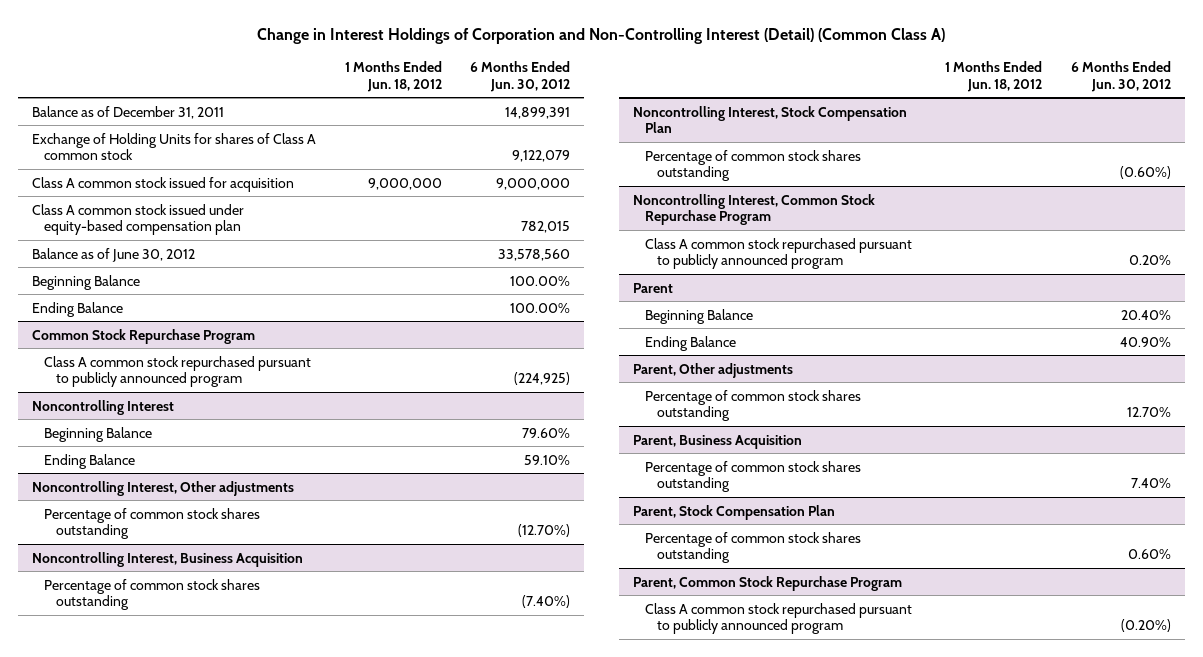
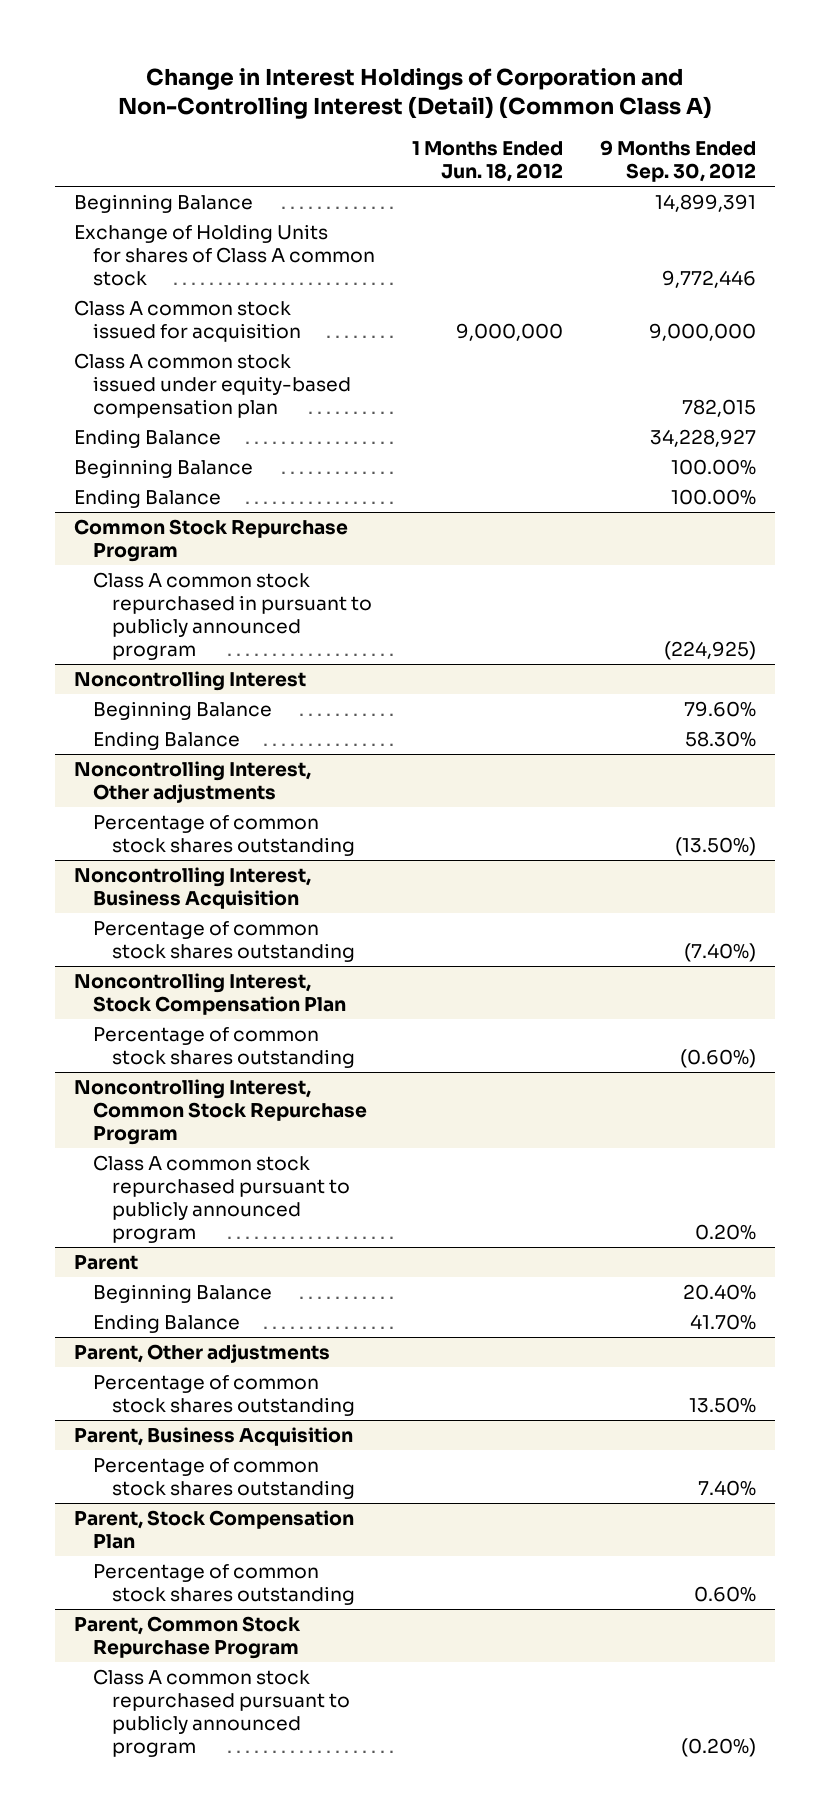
[469,61,570,92] 6 Months Ended Jun. 30, 2012 -> none
none -> [600,140,757,183] 9 Months Ended Sep. 30, 2012
[32,105,225,119] Balance as of December 31, 2011 -> [73,193,253,213] Beginning Balance
[32,247,196,262] Balance as of June 30, 2012 -> [73,428,221,448] Ending Balance
[44,355,312,387] Class A common stock repurchased pursuant to publicly announced program -> [93,571,373,660] Class A common stock repurchased in pursuant to publicly announced program

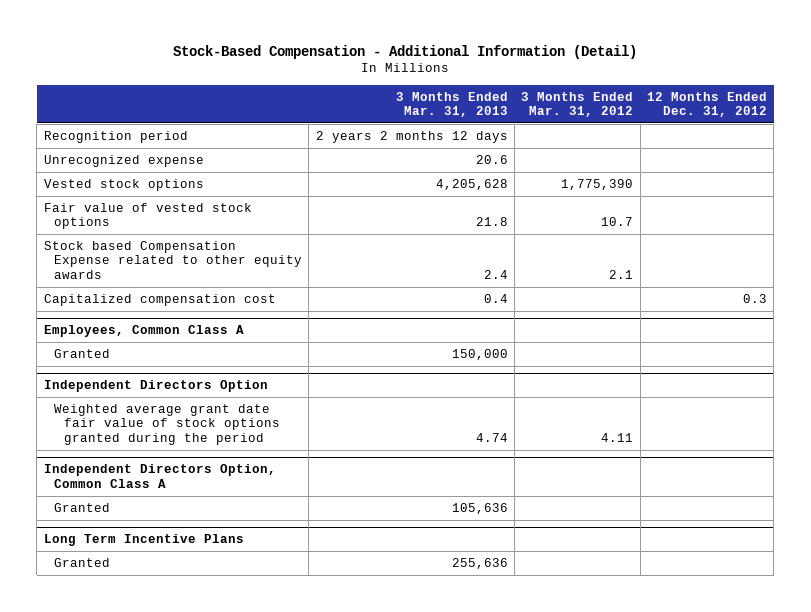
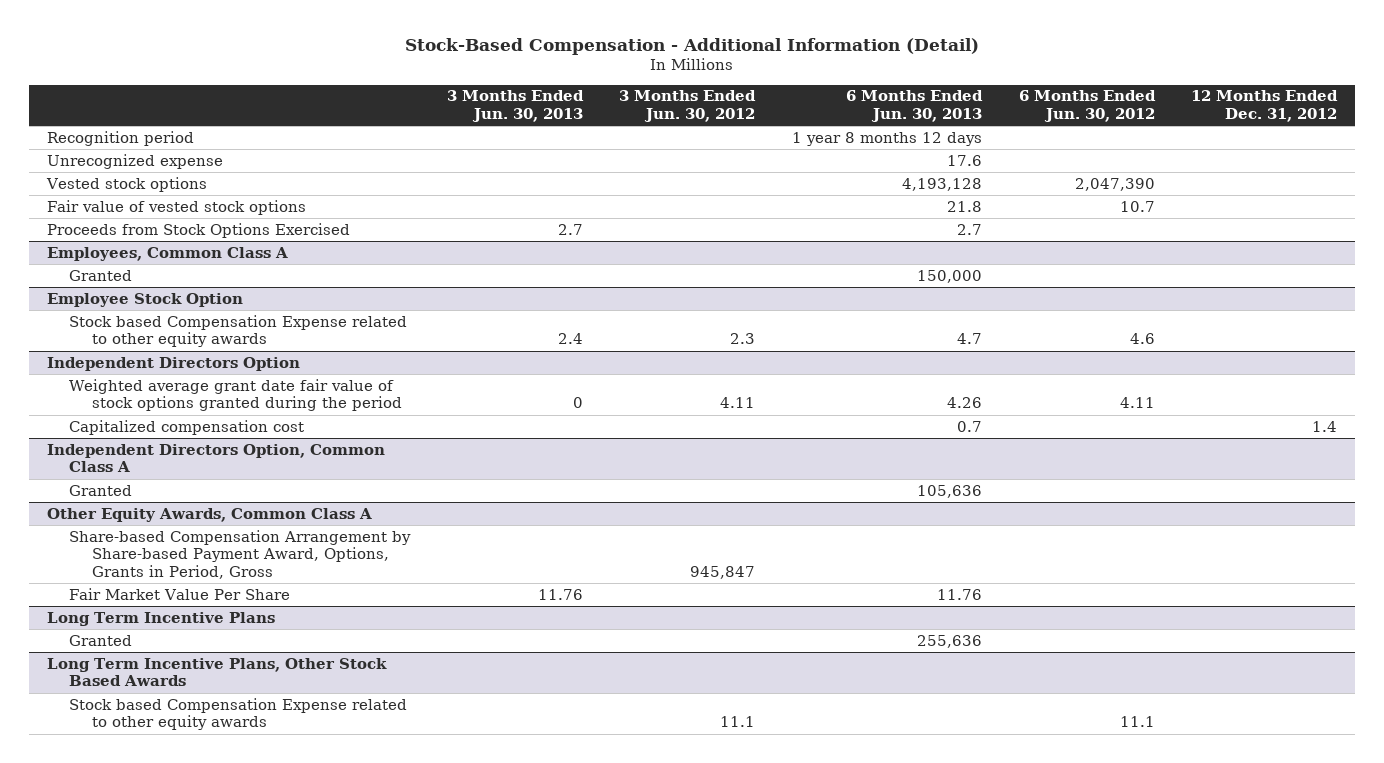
[395,91,508,118] 3 Months Ended Mar. 31, 2013 -> none
[521,91,634,118] 3 Months Ended Mar. 31, 2012 -> none
none -> [446,90,584,123] 3 Months Ended Jun. 30, 2013
none -> [619,90,757,123] 3 Months Ended Jun. 30, 2012
none -> [845,90,983,123] 6 Months Ended Jun. 30, 2013
none -> [1018,90,1156,123] 6 Months Ended Jun. 30, 2012
[43,240,302,279] Stock based Compensation Expense related to other equity awards -> none
[43,293,276,306] Capitalized compensation cost -> none
none -> [46,222,350,238] Proceeds from Stock Options Exercised
none -> [46,292,243,307] Employee Stock Option
none -> [69,314,408,348] Stock based Compensation Expense related to other equity awards
none -> [69,419,305,435] Capitalized compensation cost
none -> [46,507,372,522] Other Equity Awards, Common Class A
none -> [69,529,412,580] Share-based Compensation Arrangement by Share-based Payment Award, Options, Grants in Period, Gross
none -> [69,587,291,600] Fair Market Value Per Share
none -> [46,657,387,687] Long Term Incentive Plans, Other Stock Based Awards
none -> [69,697,408,731] Stock based Compensation Expense related to other equity awards

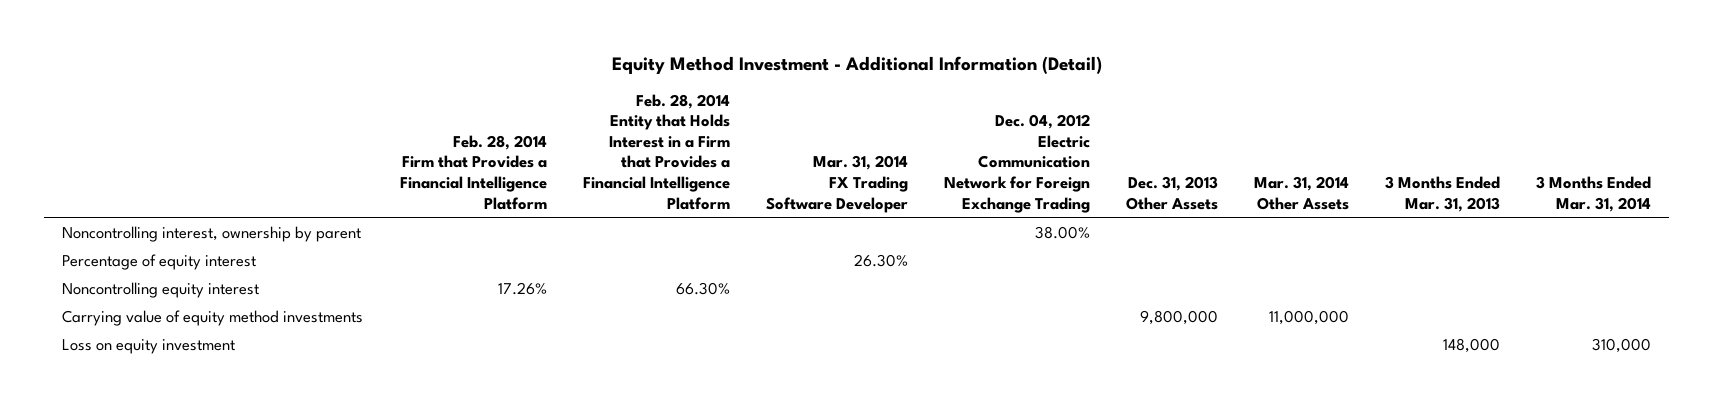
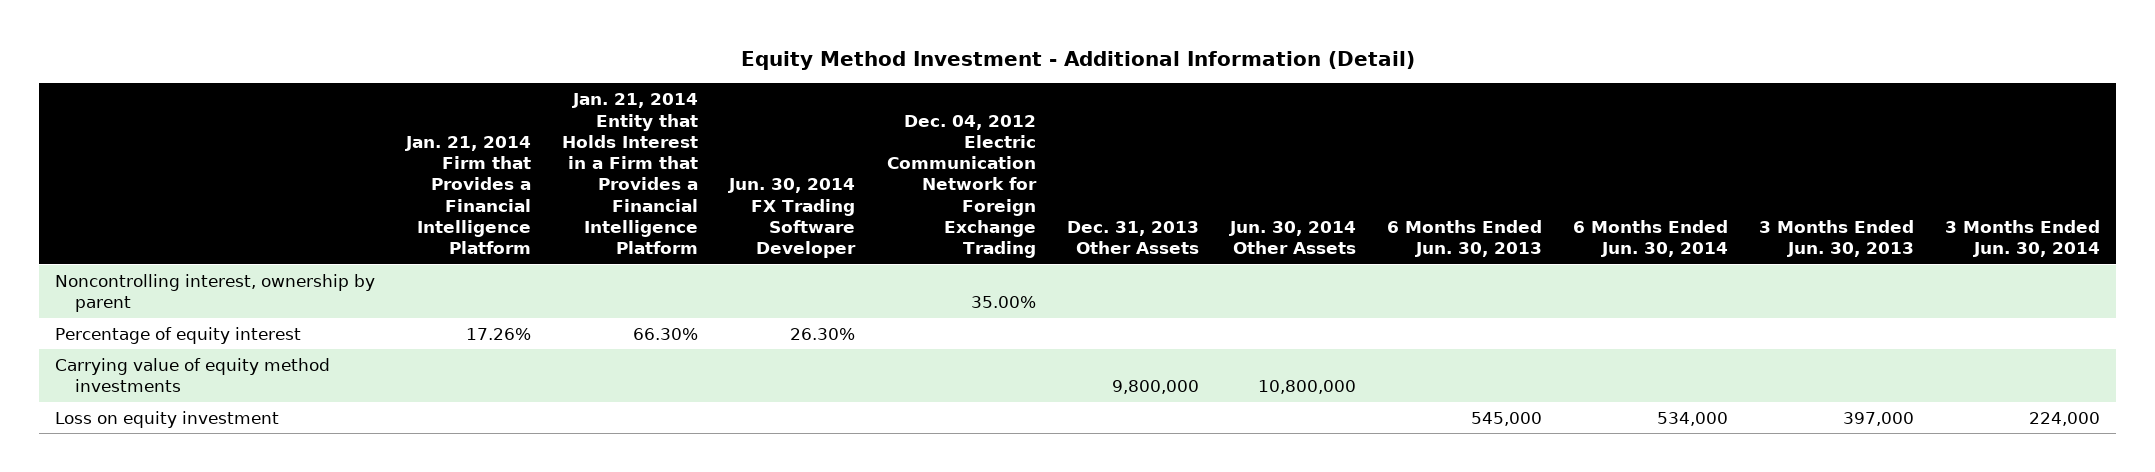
[399,134,547,210] Feb. 28, 2014 Firm that Provides a Financial Intelligence Platform -> none
[582,93,730,210] Feb. 28, 2014 Entity that Holds Interest in a Firm that Provides a Financial Intelligence Platform -> none
[765,155,908,213] Mar. 31, 2014 FX Trading Software Developer -> none
[1254,175,1350,210] Mar. 31, 2014 Other Assets -> none
[1385,175,1501,212] 3 Months Ended Mar. 31, 2013 -> none
[1536,175,1652,212] 3 Months Ended Mar. 31, 2014 -> none
none -> [405,135,532,255] Jan. 21, 2014 Firm that Provides a Financial Intelligence Platform
none -> [562,93,699,255] Jan. 21, 2014 Entity that Holds Interest in a Firm that Provides a Financial Intelligence Platform
none -> [728,178,857,259] Jun. 30, 2014 FX Trading Software Developer
none -> [1228,220,1356,255] Jun. 30, 2014 Other Assets
none -> [1386,219,1542,258] 6 Months Ended Jun. 30, 2013
none -> [1572,219,1728,258] 6 Months Ended Jun. 30, 2014
none -> [1759,219,1915,258] 3 Months Ended Jun. 30, 2013
none -> [1945,219,2101,258] 3 Months Ended Jun. 30, 2014
[1034,225,1090,239] 38.00% -> [970,296,1036,309] 35.00%
[62,281,260,298] Noncontrolling equity interest -> none

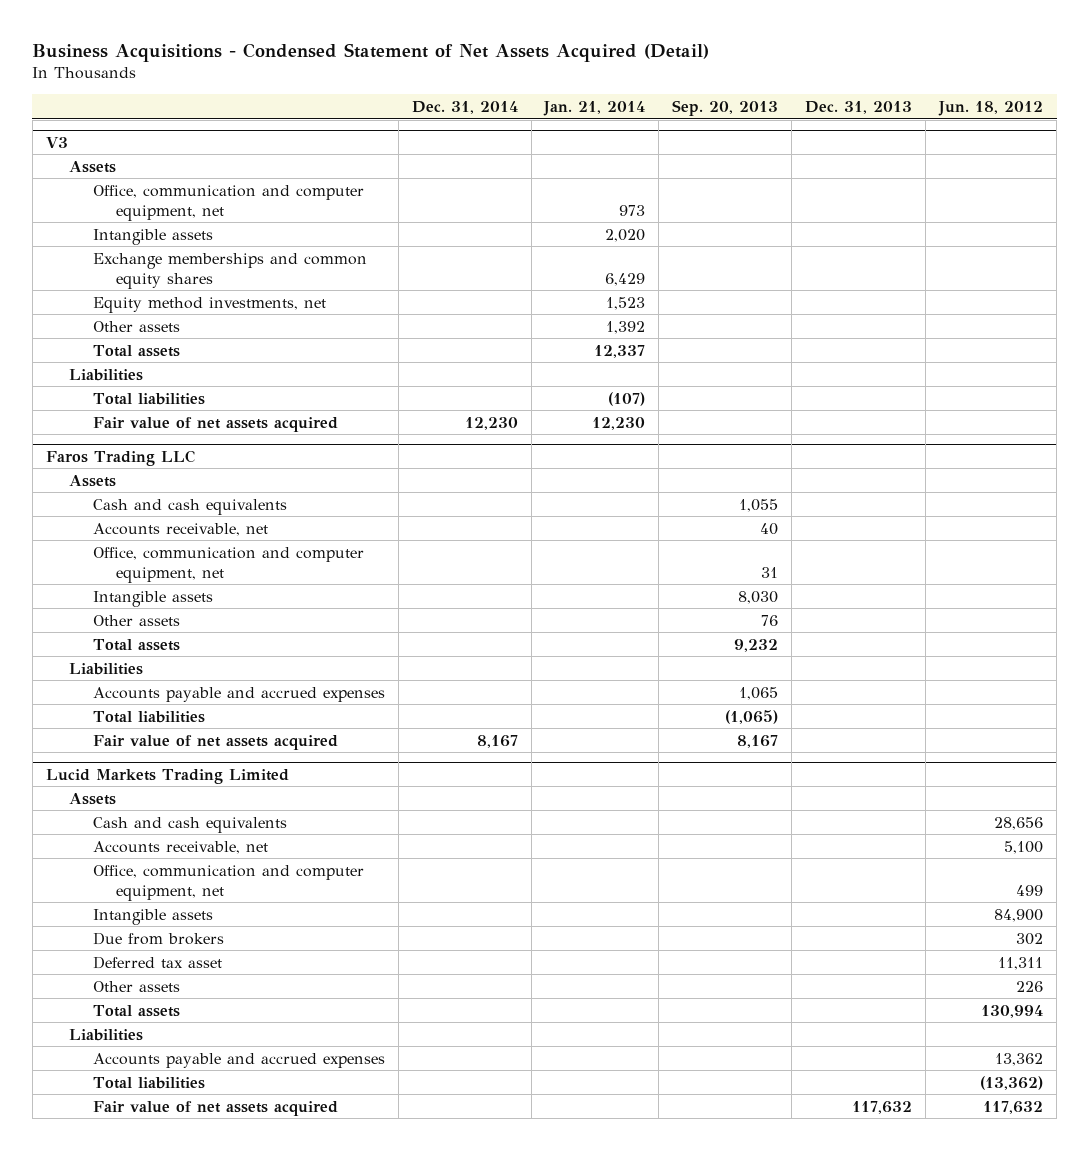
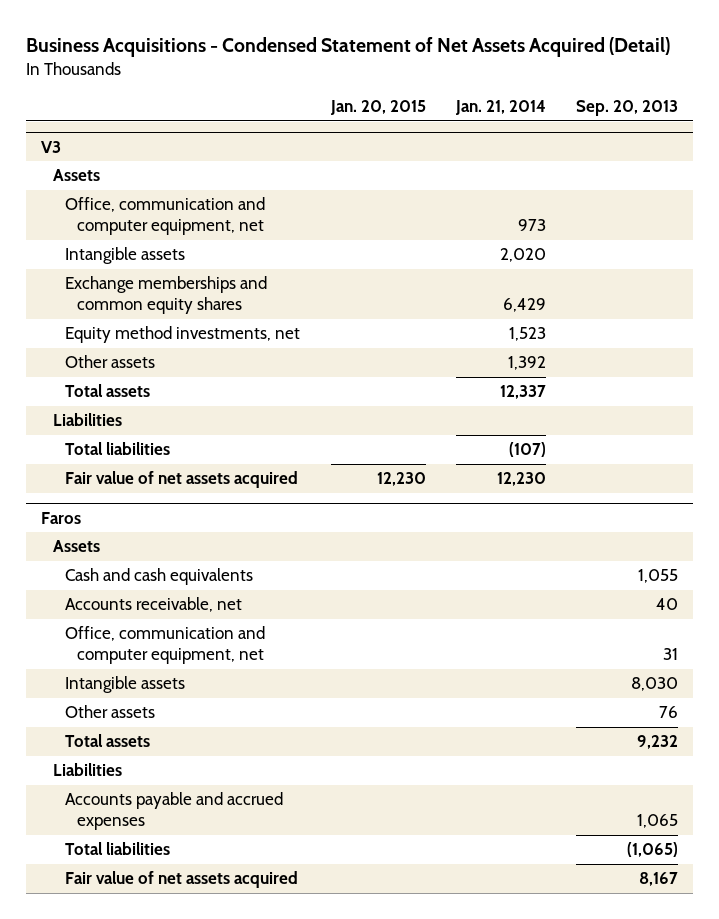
[411,101,518,115] Dec. 31, 2014 -> none
[805,101,913,115] Dec. 31, 2013 -> none
[938,101,1044,117] Jun. 18, 2012 -> none
none -> [329,100,426,116] Jan. 20, 2015
[45,449,195,466] Faros Trading LLC -> [41,511,82,524] Faros
[45,768,289,784] Lucid Markets Trading Limited -> none
[69,792,117,805] Assets -> none
[92,816,287,833] Cash and cash equivalents -> none
[92,840,268,854] Accounts receivable, net -> none
[92,864,364,901] Office, communication and computer equipment, net -> none
[92,908,213,925] Intangible assets -> none
[92,931,224,945] Due from brokers -> none
[92,955,222,969] Deferred tax asset -> none
[92,980,180,992] Other assets -> none
[92,1004,180,1017] Total assets -> none
[69,1028,144,1041] Liabilities -> none
[92,1052,385,1068] Accounts payable and accrued expenses -> none
[92,1076,205,1089] Total liabilities -> none
[92,1100,338,1116] Fair value of net assets acquired -> none

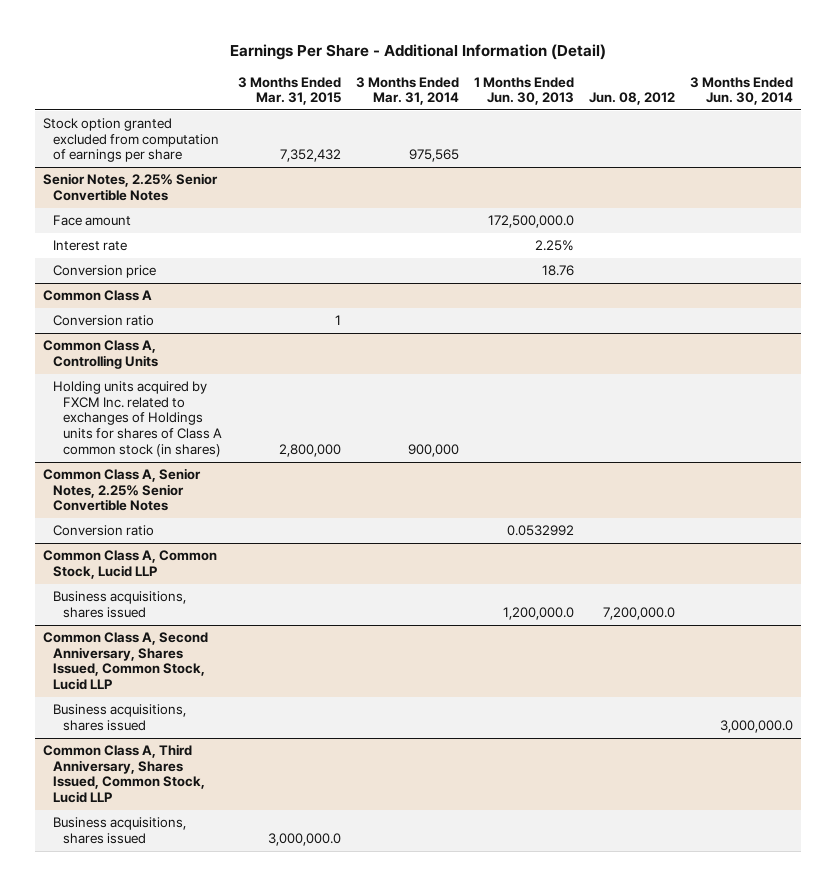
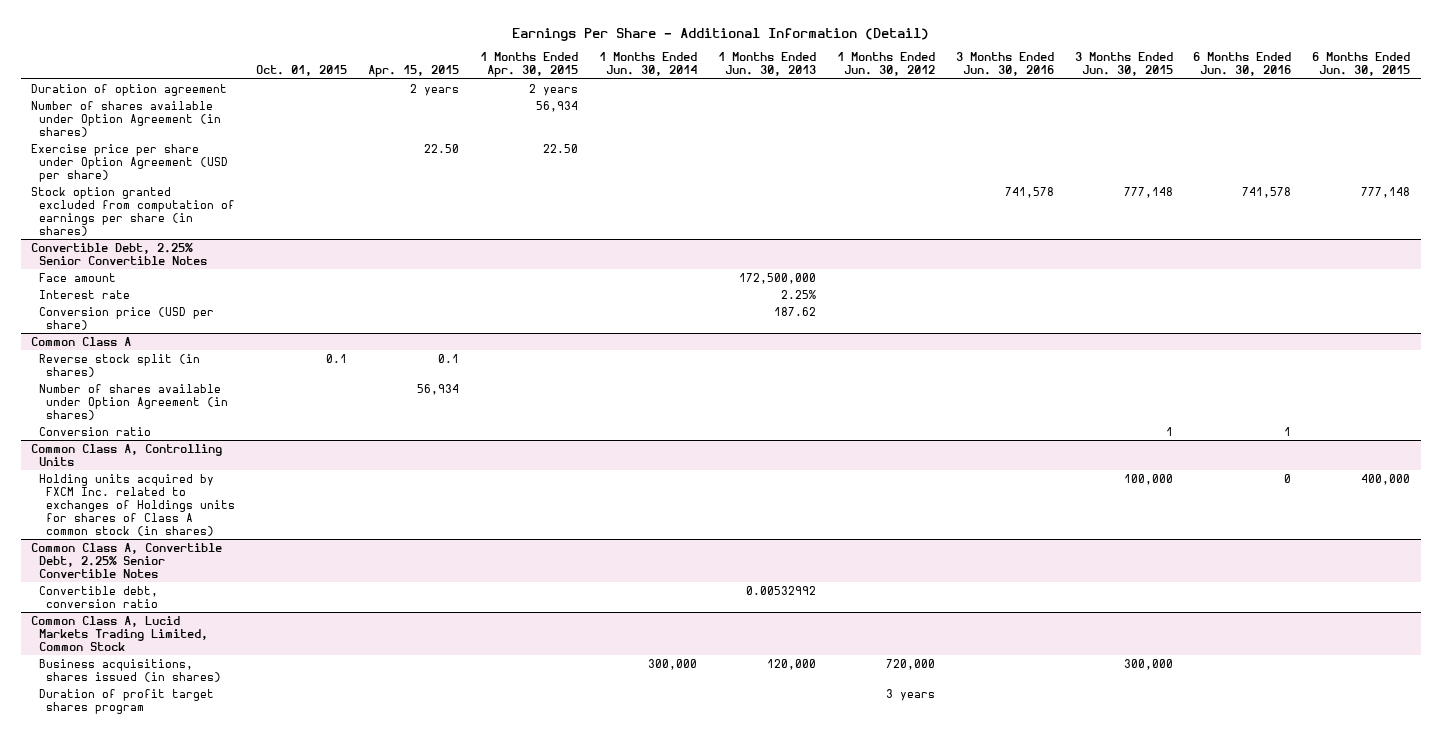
[237,76,341,106] 3 Months Ended Mar. 31, 2015 -> none
[355,76,459,106] 3 Months Ended Mar. 31, 2014 -> none
[589,92,676,106] Jun. 08, 2012 -> none
[690,76,794,106] 3 Months Ended Jun. 30, 2014 -> none
none -> [256,65,348,77] Oct. 01, 2015
none -> [368,65,460,78] Apr. 15, 2015
none -> [480,52,579,78] 1 Months Ended Apr. 30, 2015
none -> [598,52,697,77] 1 Months Ended Jun. 30, 2014
none -> [836,52,935,77] 1 Months Ended Jun. 30, 2012
none -> [955,52,1054,77] 3 Months Ended Jun. 30, 2016
none -> [1074,52,1173,77] 3 Months Ended Jun. 30, 2015
none -> [1193,52,1292,77] 6 Months Ended Jun. 30, 2016
none -> [1312,52,1411,77] 6 Months Ended Jun. 30, 2015
none -> [31,83,228,96] Duration of option agreement
none -> [31,100,221,137] Number of shares available under Option Agreement (in shares)
none -> [31,143,228,182] Exercise price per share under Option Agreement (USD per share)
[43,118,220,163] Stock option granted excluded from computation of earnings per share -> [31,186,235,236] Stock option granted excluded from computation of earnings per share (in shares)
[43,173,219,201] Senior Notes, 2.25% Senior Convertible Notes -> [31,242,207,265] Convertible Debt, 2.25% Senior Convertible Notes
[487,215,574,229] 172,500,000.0 -> [738,272,816,284] 172,500,000
[53,265,157,279] Conversion price -> [38,306,214,330] Conversion price (USD per share)
[541,265,574,277] 18.76 -> [773,306,816,316] 187.62
none -> [38,353,200,377] Reverse stock split (in shares)
none -> [38,383,229,420] Number of shares available under Option Agreement (in shares)
[43,632,209,691] Common Class A, Second Anniversary, Shares Issued, Common Stock, Lucid LLP -> none
[53,704,187,731] Business acquisitions, shares issued -> none
[43,744,206,804] Common Class A, Third Anniversary, Shares Issued, Common Stock, Lucid LLP -> none
[53,817,187,844] Business acquisitions, shares issued -> none
[43,468,202,512] Common Class A, Senior Notes, 2.25% Senior Convertible Notes -> [31,542,223,578] Common Class A, Convertible Debt, 2.25% Senior Convertible Notes
[53,525,155,537] Conversion ratio -> [38,585,159,608] Convertible debt, conversion ratio
[506,525,574,537] 0.0532992 -> [745,585,816,595] 0.00532992
[43,550,218,579] Common Class A, Common Stock, Lucid LLP -> [31,615,208,651] Common Class A, Lucid Markets Trading Limited, Common Stock
[53,591,187,618] Business acquisitions, shares issued -> [38,658,222,682] Business acquisitions, shares issued (in shares)
[502,606,574,620] 1,200,000.0 -> [766,658,816,670] 120,000
none -> [38,688,214,714] Duration of profit target shares program

